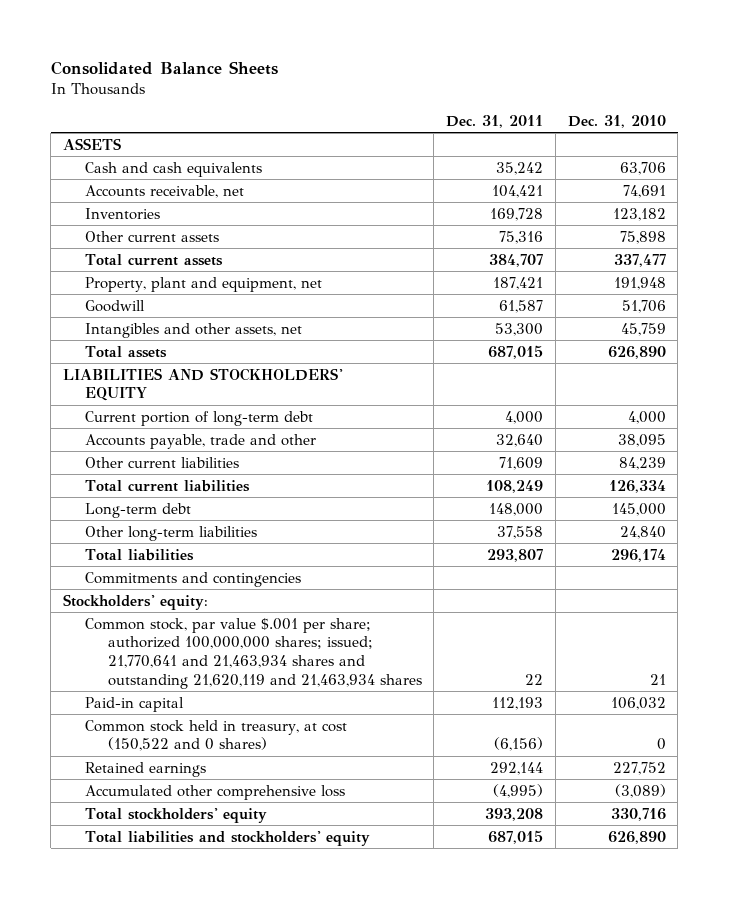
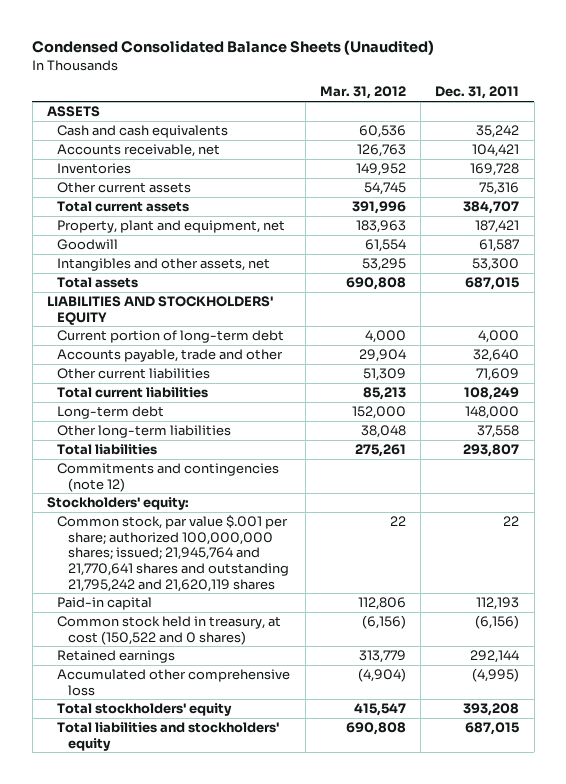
[50,60,278,75] Consolidated Balance Sheets -> [32,40,435,56] Condensed Consolidated Balance Sheets (Unaudited)
[567,114,666,128] Dec. 31, 2010 -> none
none -> [319,86,406,100] Mar. 31, 2012
[85,571,302,587] Commitments and contingencies -> [57,463,280,492] Commitments and contingencies (note 12)
[85,617,422,689] Common stock, par value $.001 per share; authorized 100,000,000 shares; issued; 21,770,641 and 21,463,934 shares and outstanding 21,620,119 and 21,463,934 shares -> [57,515,289,592] Common stock, par value $.001 per share; authorized 100,000,000 shares; issued; 21,945,764 and 21,770,641 shares and outstanding 21,795,242 and 21,620,119 shares

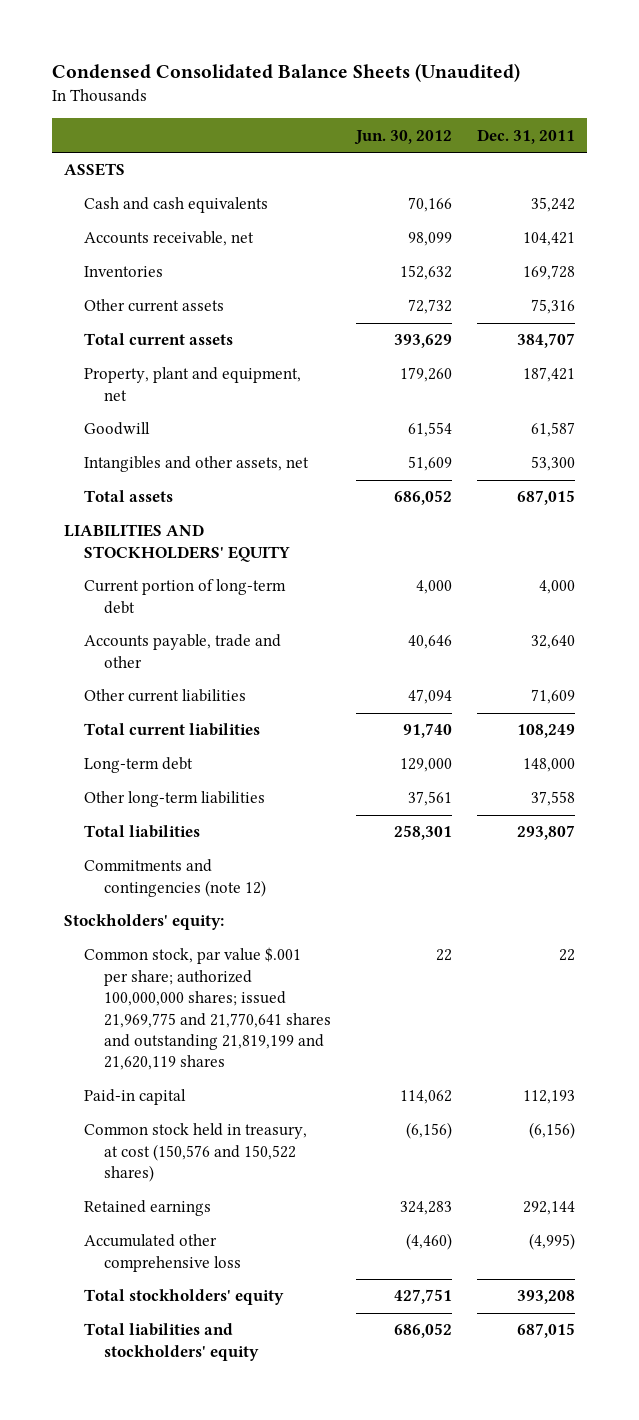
[319,86,406,100] Mar. 31, 2012 -> none
none -> [354,129,453,145] Jun. 30, 2012
[57,515,289,592] Common stock, par value $.001 per share; authorized 100,000,000 shares; issued; 21,945,764 and 21,770,641 shares and outstanding 21,795,242 and 21,620,119 shares -> [84,947,332,1071] Common stock, par value $.001 per share; authorized 100,000,000 shares; issued 21,969,775 and 21,770,641 shares and outstanding 21,819,199 and 21,620,119 shares
[57,616,282,645] Common stock held in treasury, at cost (150,522 and 0 shares) -> [84,1123,308,1183] Common stock held in treasury, at cost (150,576 and 150,522 shares)

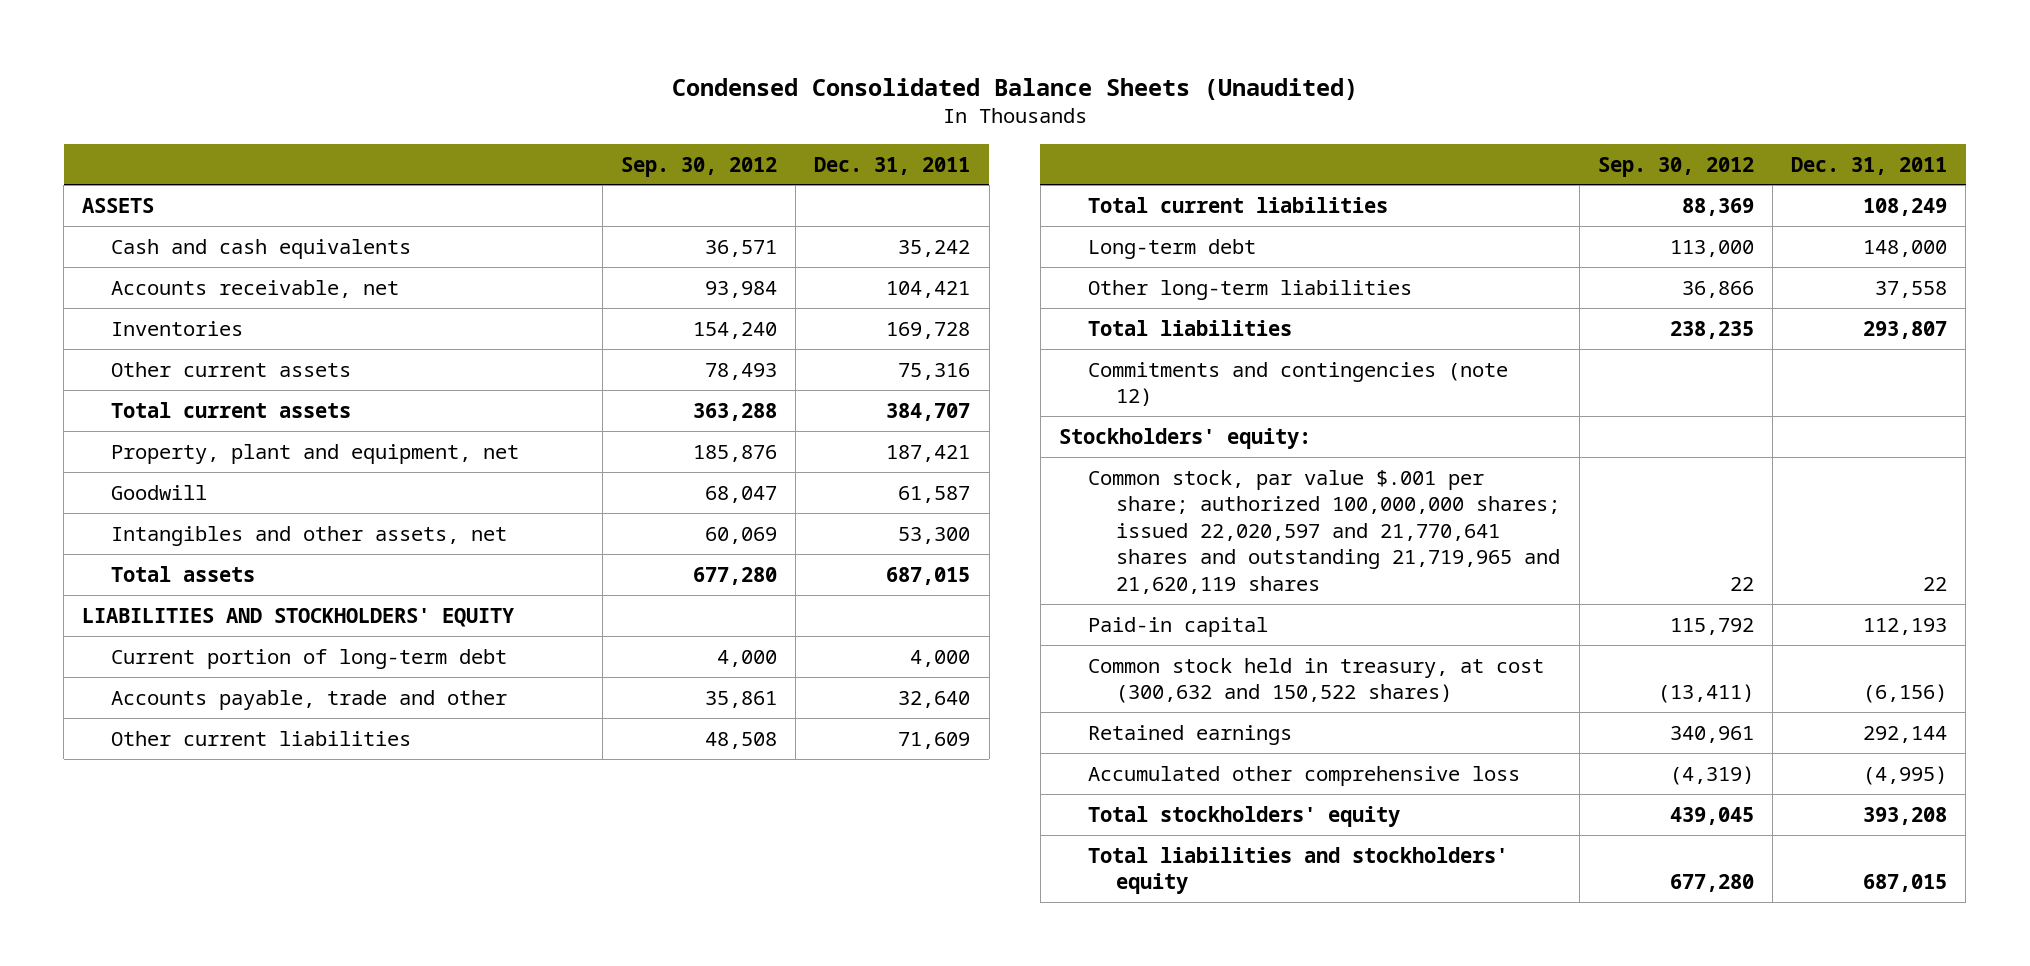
[354,129,453,145] Jun. 30, 2012 -> none
none -> [620,156,777,177] Sep. 30, 2012
[84,947,332,1071] Common stock, par value $.001 per share; authorized 100,000,000 shares; issued 21,969,775 and 21,770,641 shares and outstanding 21,819,199 and 21,620,119 shares -> [1087,469,1561,594] Common stock, par value $.001 per share; authorized 100,000,000 shares; issued 22,020,597 and 21,770,641 shares and outstanding 21,719,965 and 21,620,119 shares
[84,1123,308,1183] Common stock held in treasury, at cost (150,576 and 150,522 shares) -> [1087,657,1544,704] Common stock held in treasury, at cost (300,632 and 150,522 shares)

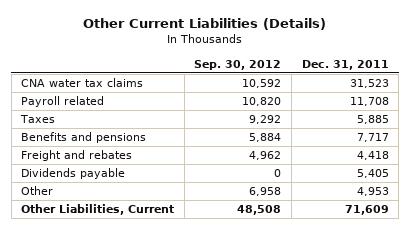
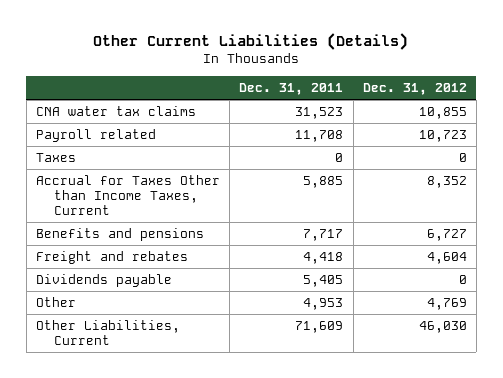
[194,59,282,70] Sep. 30, 2012 -> none
none -> [362,82,467,95] Dec. 31, 2012
[356,115,389,125] 5,885 -> [335,153,344,163] 0
none -> [35,175,220,215] Accrual for Taxes Other than Income Taxes, Current

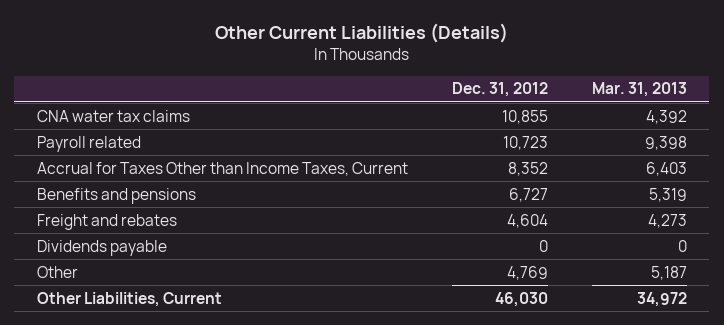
[239,82,344,95] Dec. 31, 2011 -> none
none -> [592,82,688,98] Mar. 31, 2013
[35,153,76,163] Taxes -> none

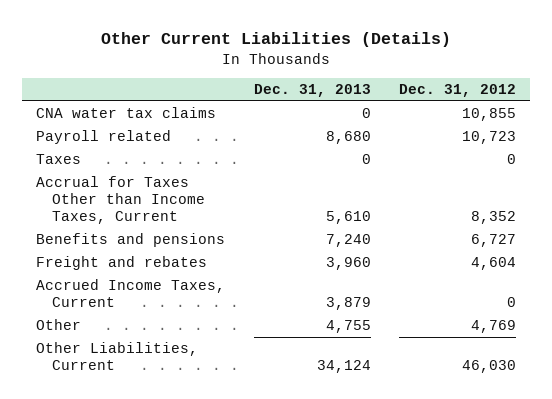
[592,82,688,98] Mar. 31, 2013 -> none
none -> [253,84,371,98] Dec. 31, 2013
none -> [36,153,82,164] Taxes
[36,239,167,256] Dividends payable -> none
none -> [36,278,226,308] Accrued Income Taxes, Current

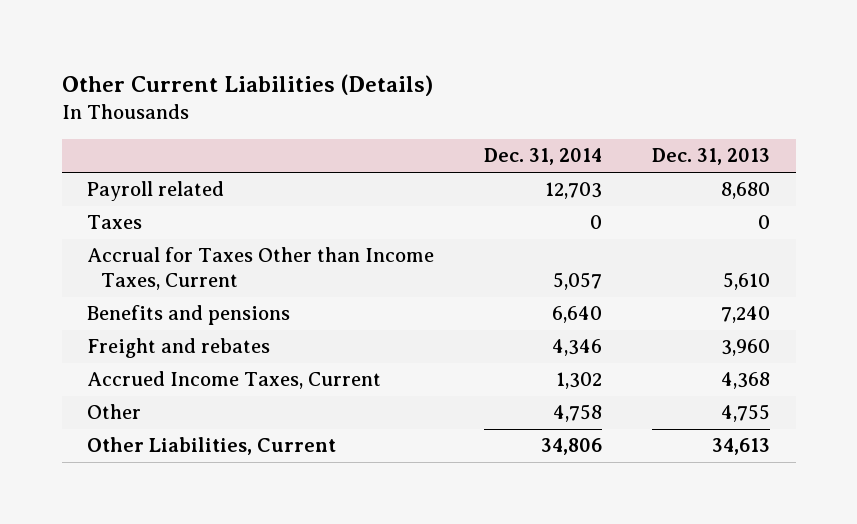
[399,84,517,98] Dec. 31, 2012 -> none
none -> [484,148,603,166] Dec. 31, 2014
[36,106,217,118] CNA water tax claims -> none
[325,297,371,311] 3,879 -> [721,372,771,390] 4,368
[316,360,371,374] 34,124 -> [712,438,771,456] 34,613

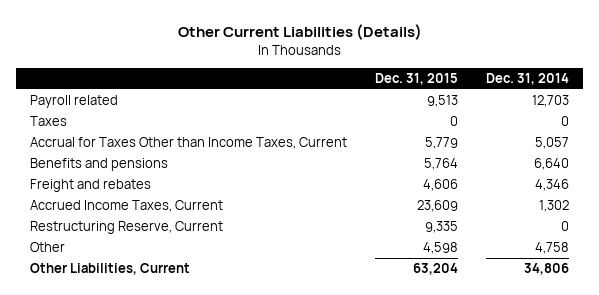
[652,148,771,166] Dec. 31, 2013 -> none
none -> [375,72,459,85] Dec. 31, 2015
none -> [30,221,224,235] Restructuring Reserve, Current

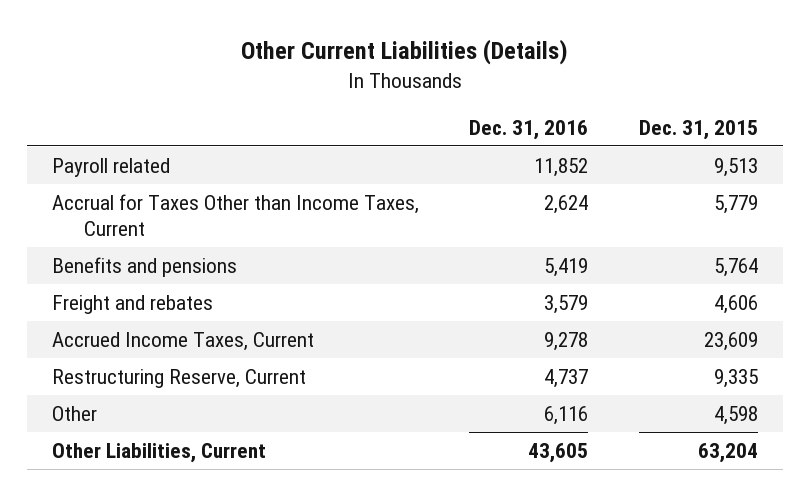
[485,72,569,85] Dec. 31, 2014 -> none
none -> [469,119,589,140] Dec. 31, 2016
[30,116,68,127] Taxes -> none

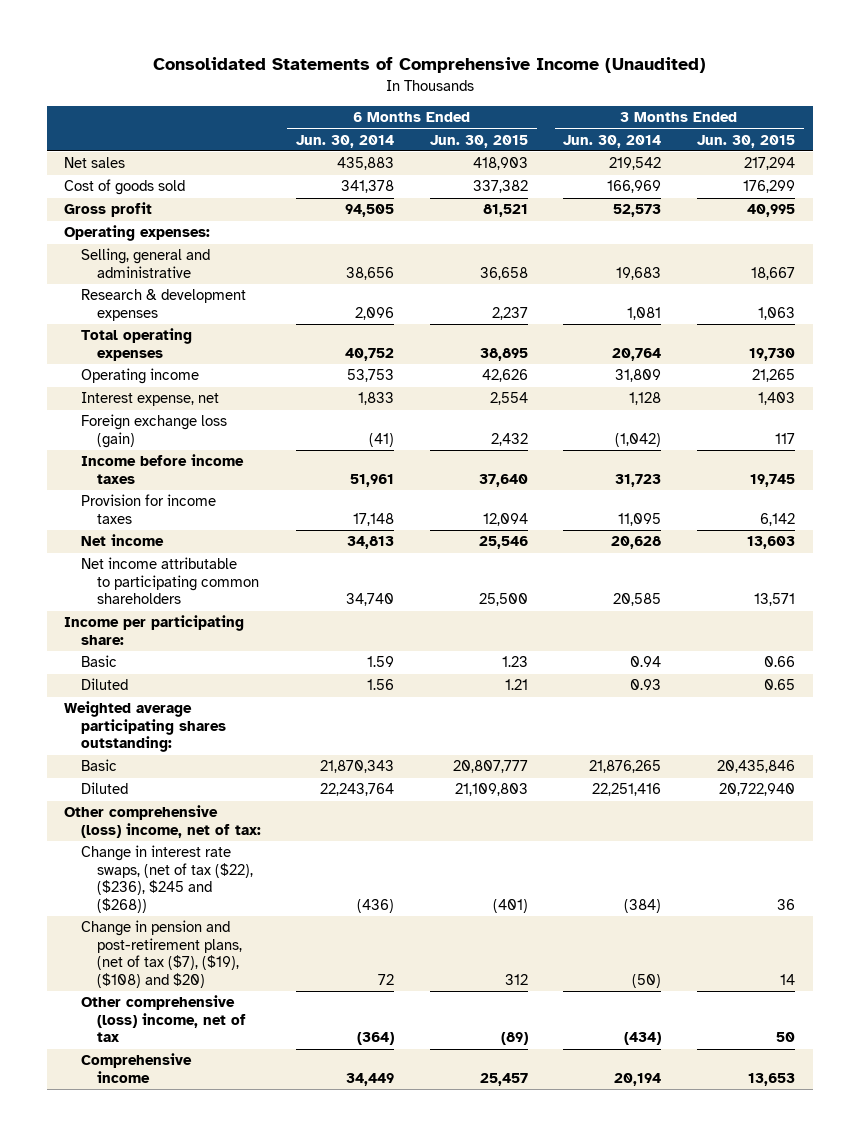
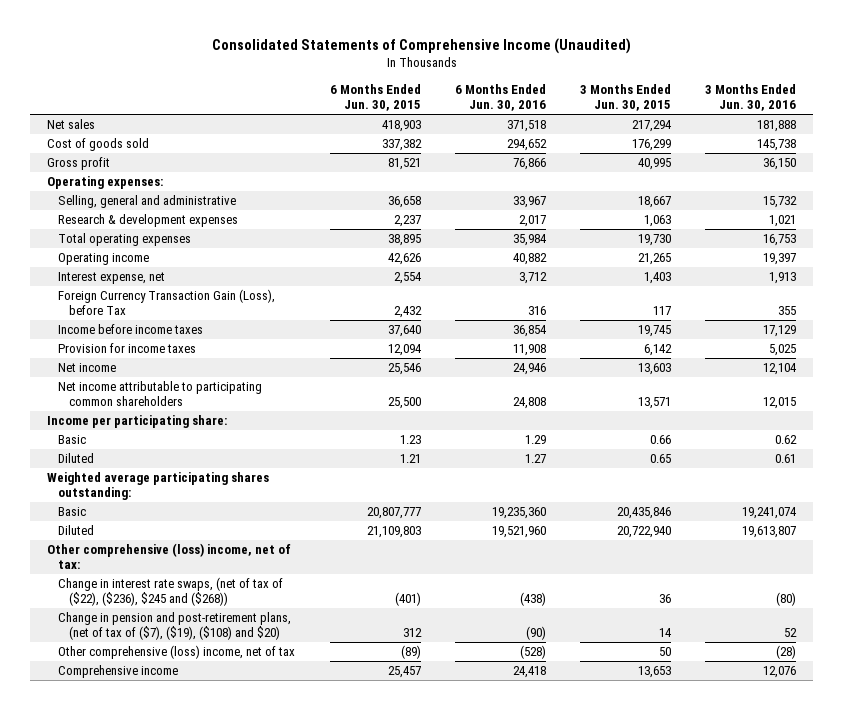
[296,134,395,148] Jun. 30, 2014 -> none
[563,134,662,148] Jun. 30, 2014 -> none
none -> [454,84,546,112] 6 Months Ended Jun. 30, 2016
none -> [704,84,796,112] 3 Months Ended Jun. 30, 2016
[80,414,227,448] Foreign exchange loss (gain) -> [58,289,276,316] Foreign Currency Transaction Gain (Loss), before Tax
[80,845,253,913] Change in interest rate swaps, (net of tax ($22), ($236), $245 and ($268)) -> [58,577,284,607] Change in interest rate swaps, (net of tax of ($22), ($236), $245 and ($268))
[80,920,242,988] Change in pension and post-retirement plans, (net of tax ($7), ($19), ($108) and $20) -> [58,612,292,641] Change in pension and post-retirement plans, (net of tax of ($7), ($19), ($108) and $20)

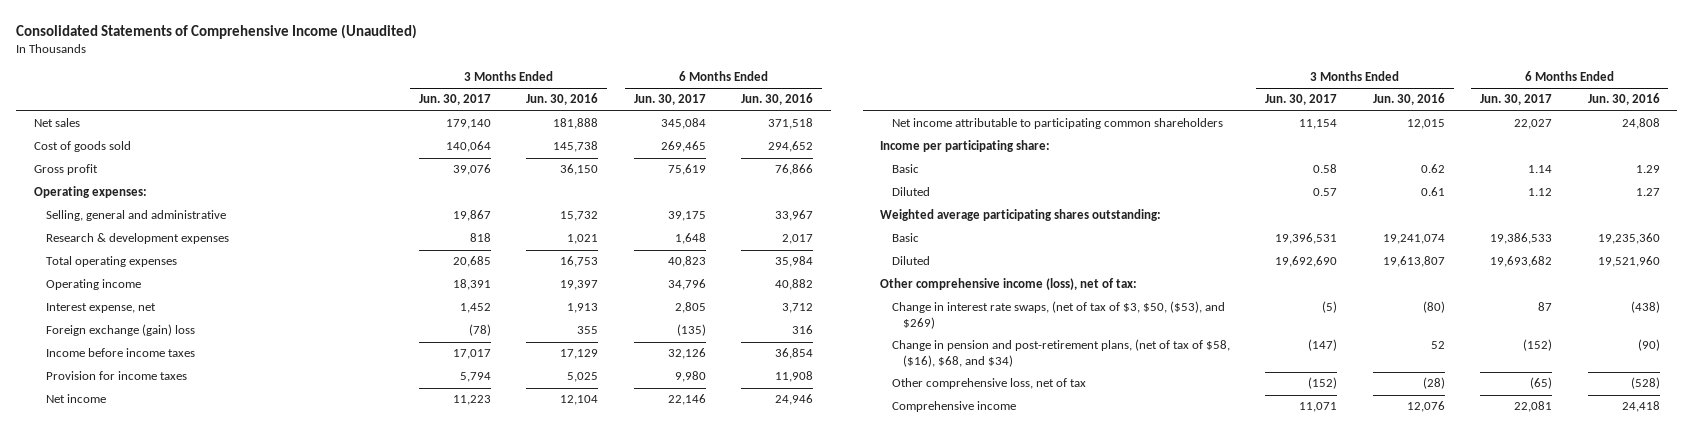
[329,84,421,112] 6 Months Ended Jun. 30, 2015 -> none
[579,84,671,112] 3 Months Ended Jun. 30, 2015 -> none
none -> [419,94,492,106] Jun. 30, 2017
none -> [633,94,706,106] Jun. 30, 2017
[58,289,276,316] Foreign Currency Transaction Gain (Loss), before Tax -> [45,324,195,337] Foreign exchange (gain) loss
[47,543,292,570] Other comprehensive (loss) income, net of tax: -> [880,278,1138,291] Other comprehensive income (loss), net of tax:
[58,577,284,607] Change in interest rate swaps, (net of tax of ($22), ($236), $245 and ($268)) -> [891,301,1225,330] Change in interest rate swaps, (net of tax of $3, $50, ($53), and $269)
[58,612,292,641] Change in pension and post-retirement plans, (net of tax of ($7), ($19), ($108) and $20) -> [891,339,1230,368] Change in pension and post-retirement plans, (net of tax of $58, ($16), $68, and $34)
[58,645,296,660] Other comprehensive (loss) income, net of tax -> [891,378,1086,390] Other comprehensive loss, net of tax

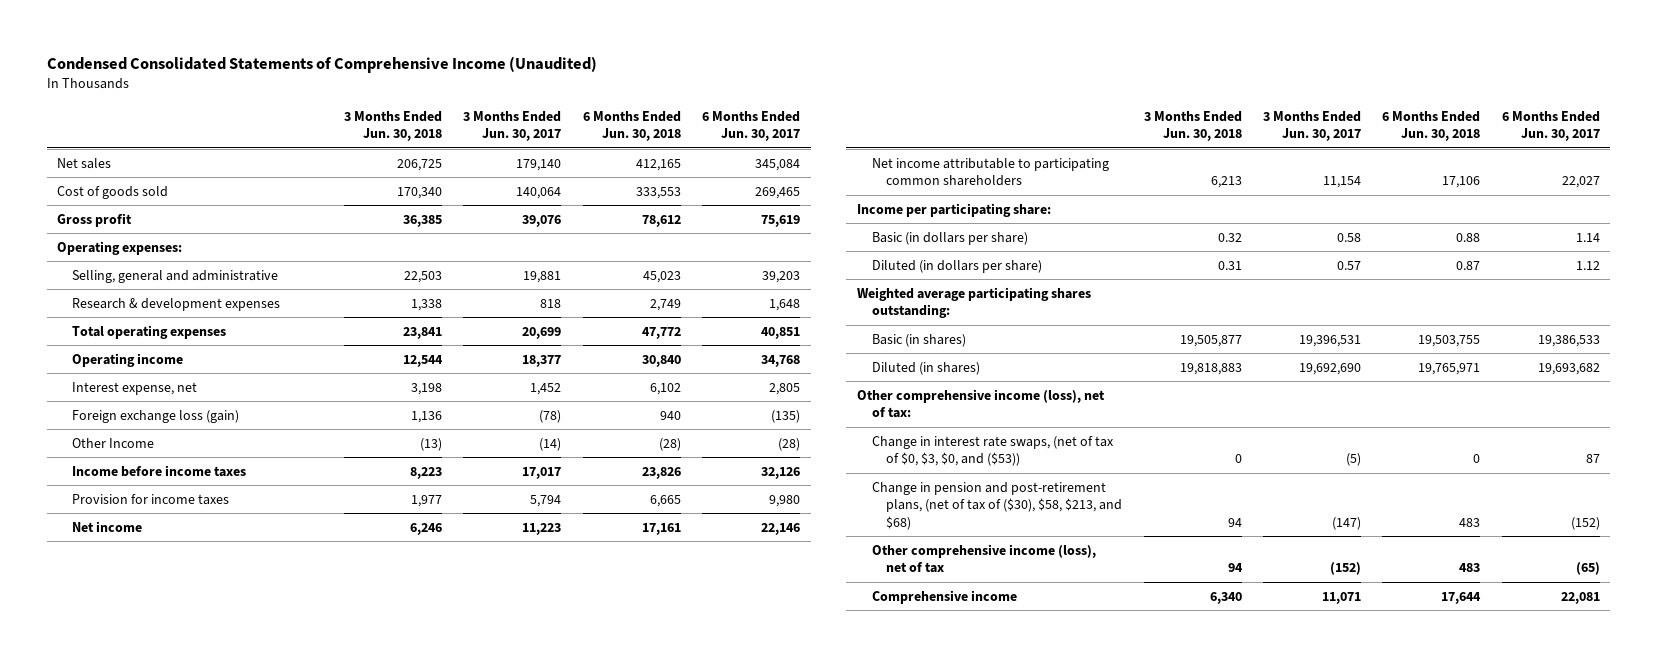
[16,23,418,39] Consolidated Statements of Comprehensive Income (Unaudited) -> [46,55,597,73] Condensed Consolidated Statements of Comprehensive Income (Unaudited)
[526,93,599,106] Jun. 30, 2016 -> none
[741,93,814,106] Jun. 30, 2016 -> none
none -> [344,110,443,142] 3 Months Ended Jun. 30, 2018
none -> [582,110,681,142] 6 Months Ended Jun. 30, 2018
[453,210,492,222] 19,867 -> [523,270,562,283] 19,881
[667,211,706,222] 39,175 -> [761,270,800,283] 39,203
[453,256,492,268] 20,685 -> [522,326,562,339] 20,699
[667,256,706,268] 40,823 -> [760,326,800,339] 40,851
[453,279,492,291] 18,391 -> [522,354,562,367] 18,377
[667,279,706,291] 34,796 -> [760,354,800,367] 34,768
[45,324,195,337] Foreign exchange (gain) loss -> [72,409,240,423] Foreign exchange loss (gain)
none -> [72,437,155,448] Other Income
[891,164,919,174] Basic -> [871,231,1028,245] Basic (in dollars per share)
[891,187,930,197] Diluted -> [871,259,1042,273] Diluted (in dollars per share)
[891,233,919,243] Basic -> [871,333,966,347] Basic (in shares)
[891,256,930,266] Diluted -> [871,361,980,375] Diluted (in shares)
[891,301,1225,330] Change in interest rate swaps, (net of tax of $3, $50, ($53), and $269) -> [871,435,1114,467] Change in interest rate swaps, (net of tax of $0, $3, $0, and ($53))
[891,339,1230,368] Change in pension and post-retirement plans, (net of tax of $58, ($16), $68, and $34) -> [871,481,1123,530] Change in pension and post-retirement plans, (net of tax of ($30), $58, $213, and $68)
[891,378,1086,390] Other comprehensive loss, net of tax -> [871,543,1096,574] Other comprehensive income (loss), net of tax

